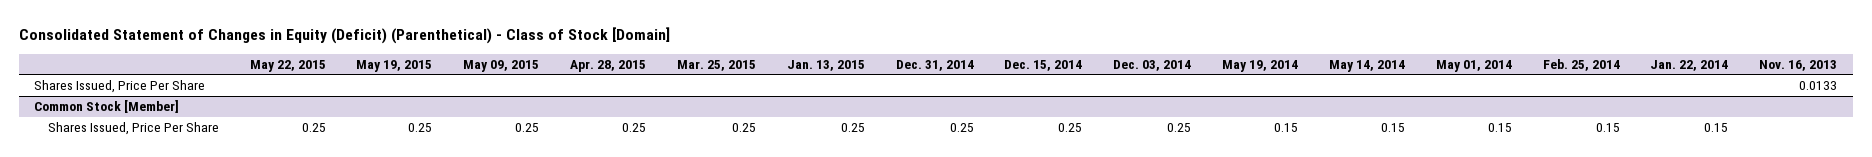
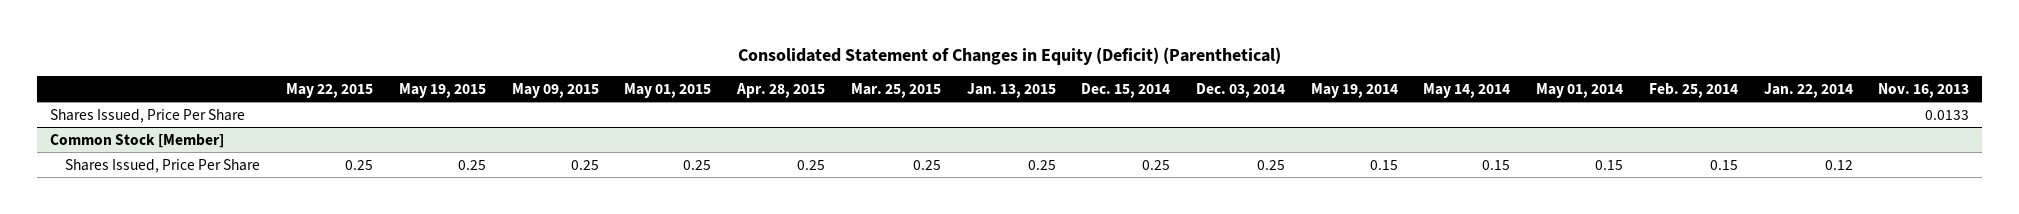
[19,27,671,45] Consolidated Statement of Changes in Equity (Deficit) (Parenthetical) - Class of Stock [Domain] -> [737,46,1281,65] Consolidated Statement of Changes in Equity (Deficit) (Parenthetical)
[895,59,974,71] Dec. 31, 2014 -> none
none -> [624,82,712,98] May 01, 2015
[1704,123,1729,133] 0.15 -> [1824,159,1853,170] 0.12

